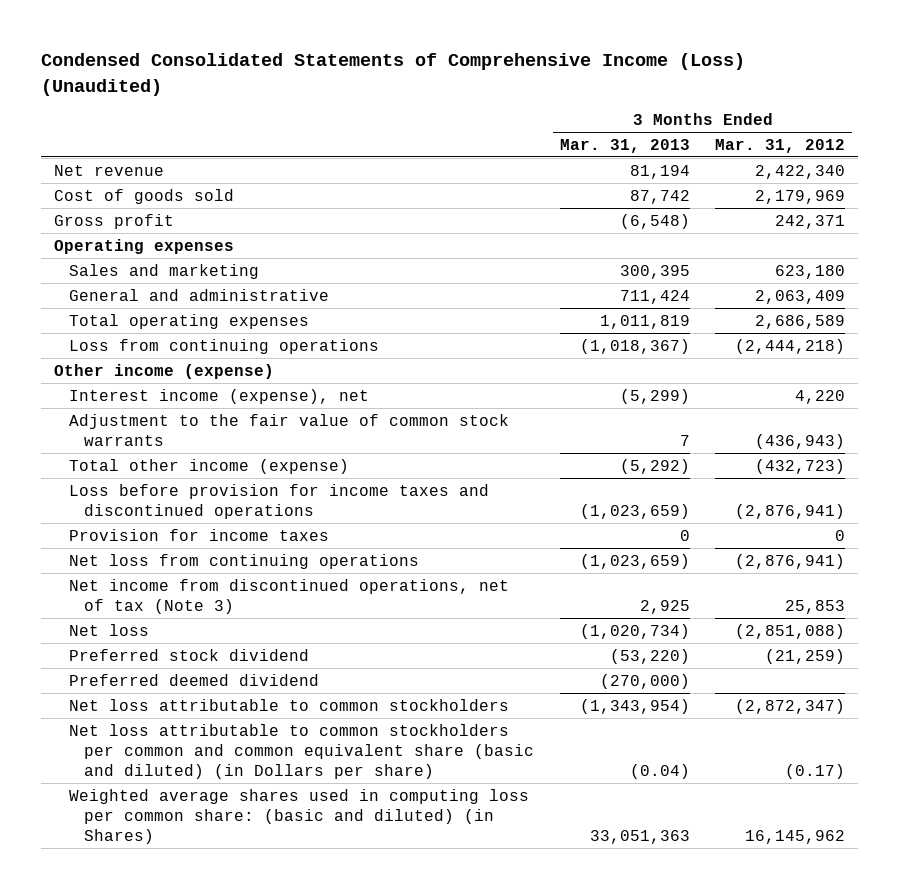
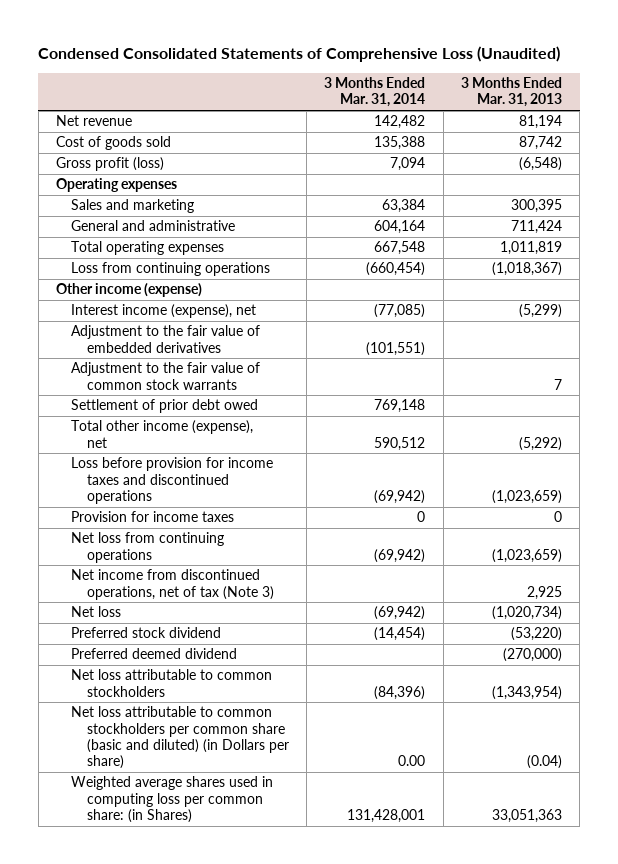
[41,53,746,96] Condensed Consolidated Statements of Comprehensive Income (Loss) (Unaudited) -> [38,46,561,63] Condensed Consolidated Statements of Comprehensive Loss (Unaudited)
[715,138,846,153] Mar. 31, 2012 -> none
none -> [324,77,426,108] 3 Months Ended Mar. 31, 2014
[53,213,174,229] Gross profit -> [56,157,165,172] Gross profit (loss)
none -> [71,325,261,353] Adjustment to the fair value of embedded derivatives
none -> [71,399,259,414] Settlement of prior debt owed
[69,458,350,474] Total other income (expense) -> [71,420,254,448] Total other income (expense), net
[69,723,535,780] Net loss attributable to common stockholders per common and common equivalent share (basic and diluted) (in Dollars per share) -> [71,706,289,770] Net loss attributable to common stockholders per common share (basic and diluted) (in Dollars per share)
[69,788,530,845] Weighted average shares used in computing loss per common share: (basic and diluted) (in Shares) -> [71,776,274,824] Weighted average shares used in computing loss per common share: (in Shares)

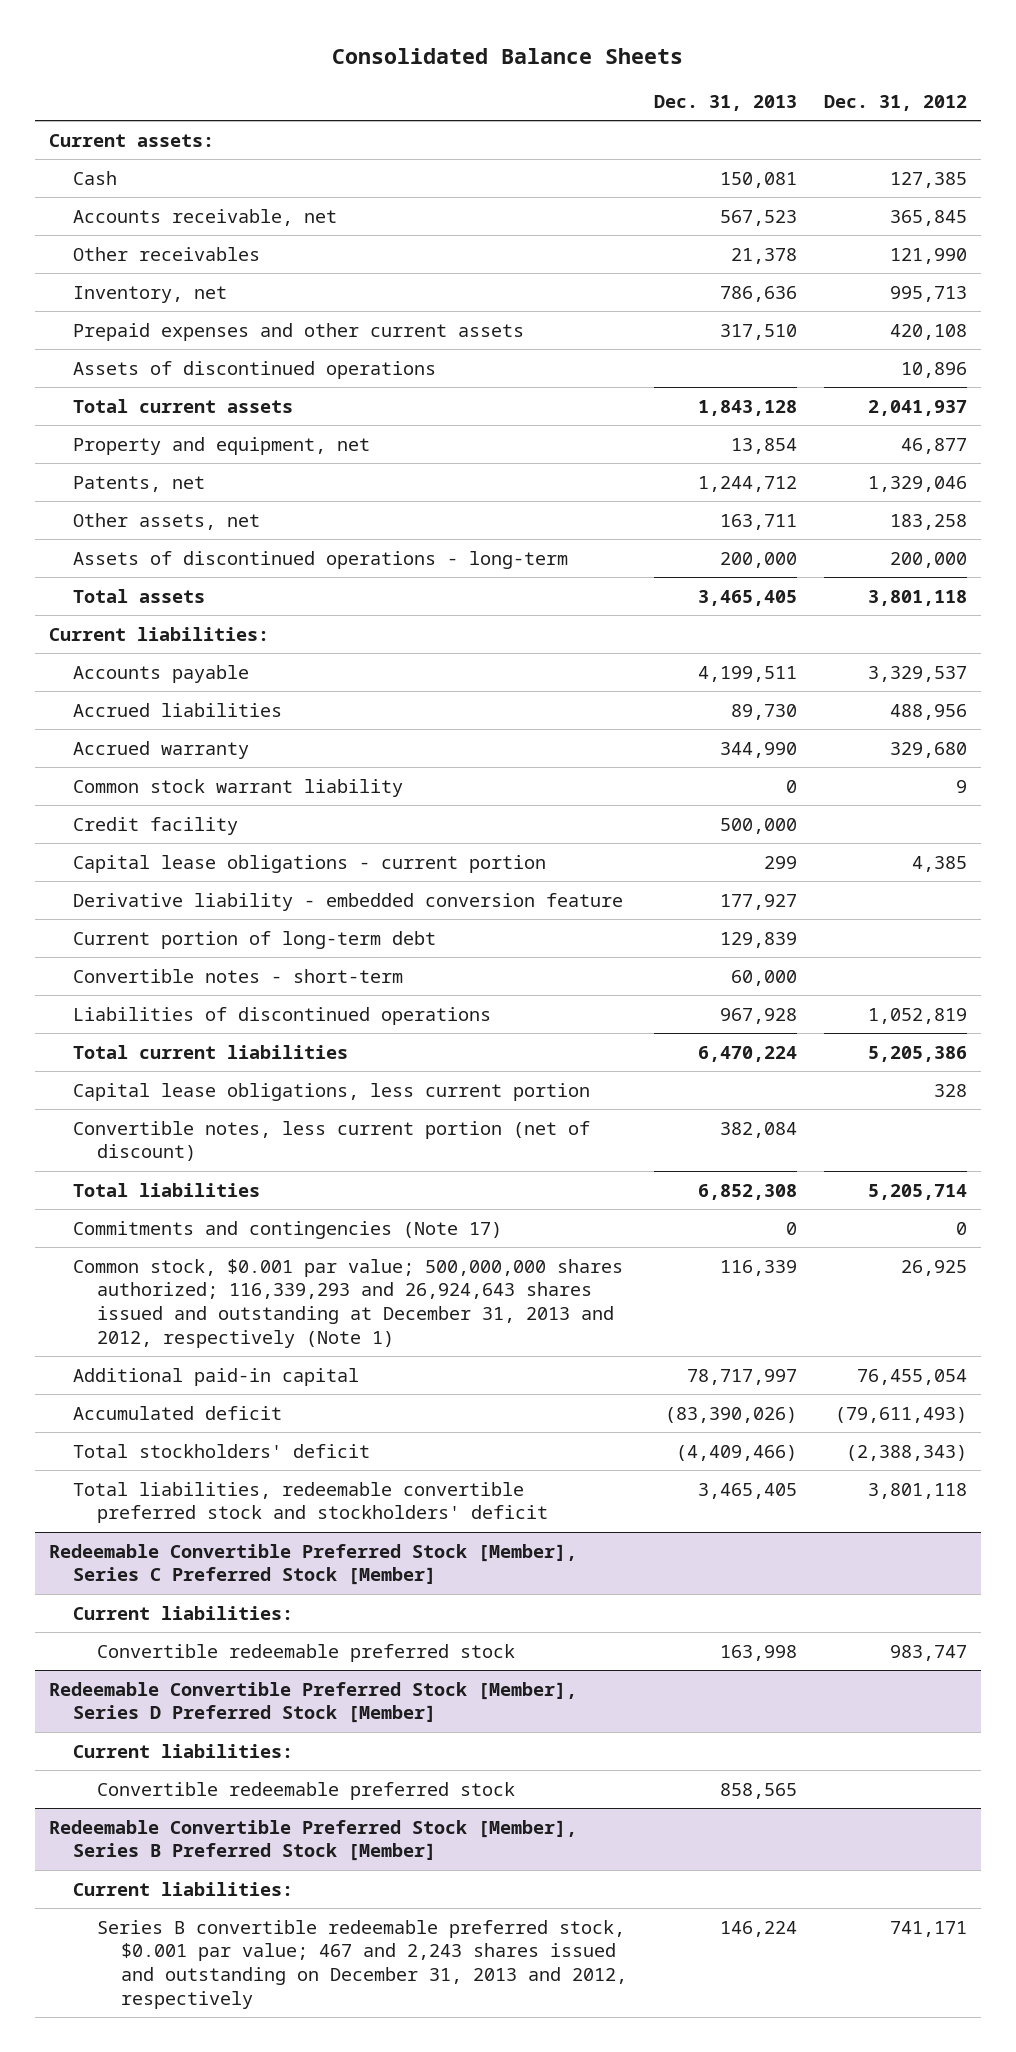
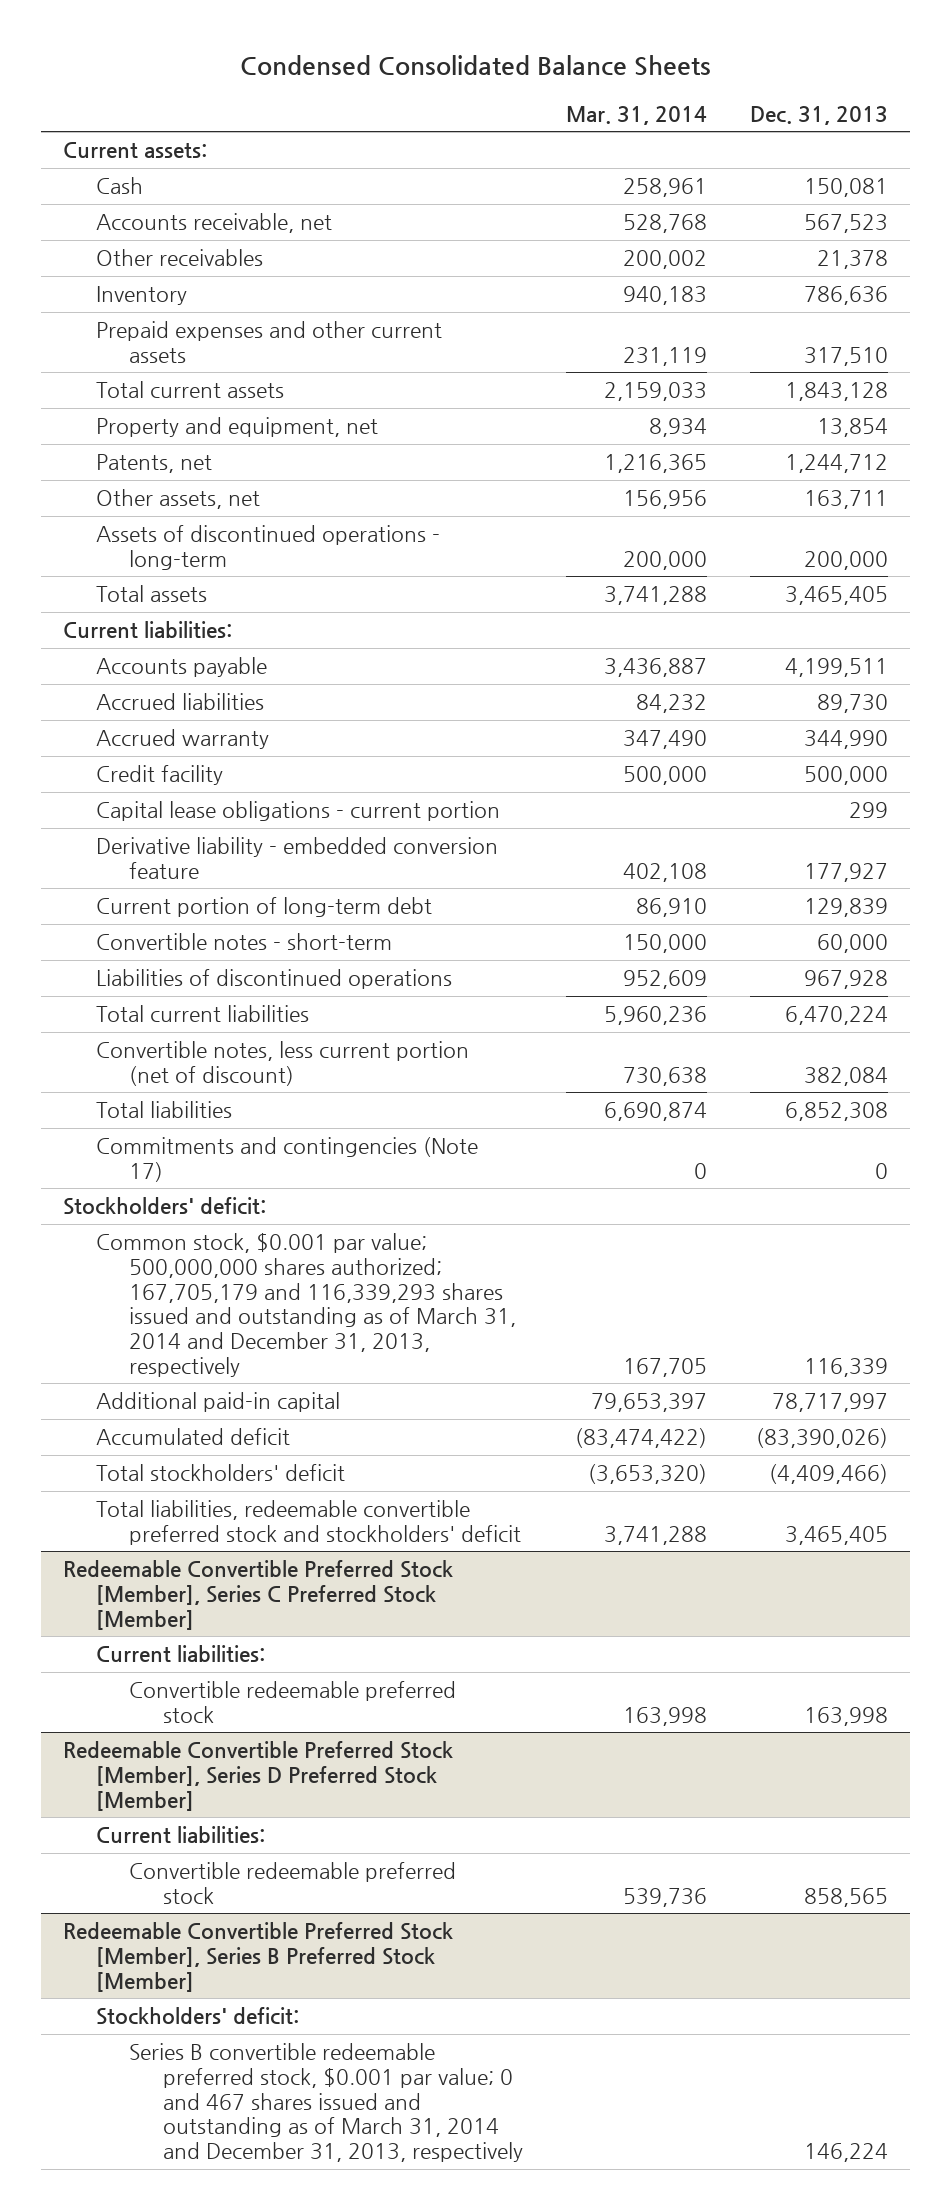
[331,47,683,64] Consolidated Balance Sheets -> [239,55,711,77] Condensed Consolidated Balance Sheets
[824,95,968,112] Dec. 31, 2012 -> none
none -> [565,105,707,125] Mar. 31, 2014
[72,285,227,303] Inventory, net -> [96,286,188,306] Inventory
[72,360,436,379] Assets of discontinued operations -> none
[72,778,403,797] Common stock warrant liability -> none
[72,1082,590,1101] Capital lease obligations, less current portion -> none
none -> [63,1197,267,1216] Stockholders' deficit:
[72,1258,623,1348] Common stock, $0.001 par value; 500,000,000 shares authorized; 116,339,293 and 26,924,643 shares issued and outstanding at December 31, 2013 and 2012, respectively (Note 1) -> [96,1233,517,1377] Common stock, $0.001 par value; 500,000,000 shares authorized; 167,705,179 and 116,339,293 shares issued and outstanding as of March 31, 2014 and December 31, 2013, respectively
[72,1881,293,1896] Current liabilities: -> none
none -> [96,2007,300,2026] Stockholders' deficit:
[96,1919,627,2009] Series B convertible redeemable preferred stock, $0.001 par value; 467 and 2,243 shares issued and outstanding on December 31, 2013 and 2012, respectively -> [129,2043,523,2163] Series B convertible redeemable preferred stock, $0.001 par value; 0 and 467 shares issued and outstanding as of March 31, 2014 and December 31, 2013, respectively

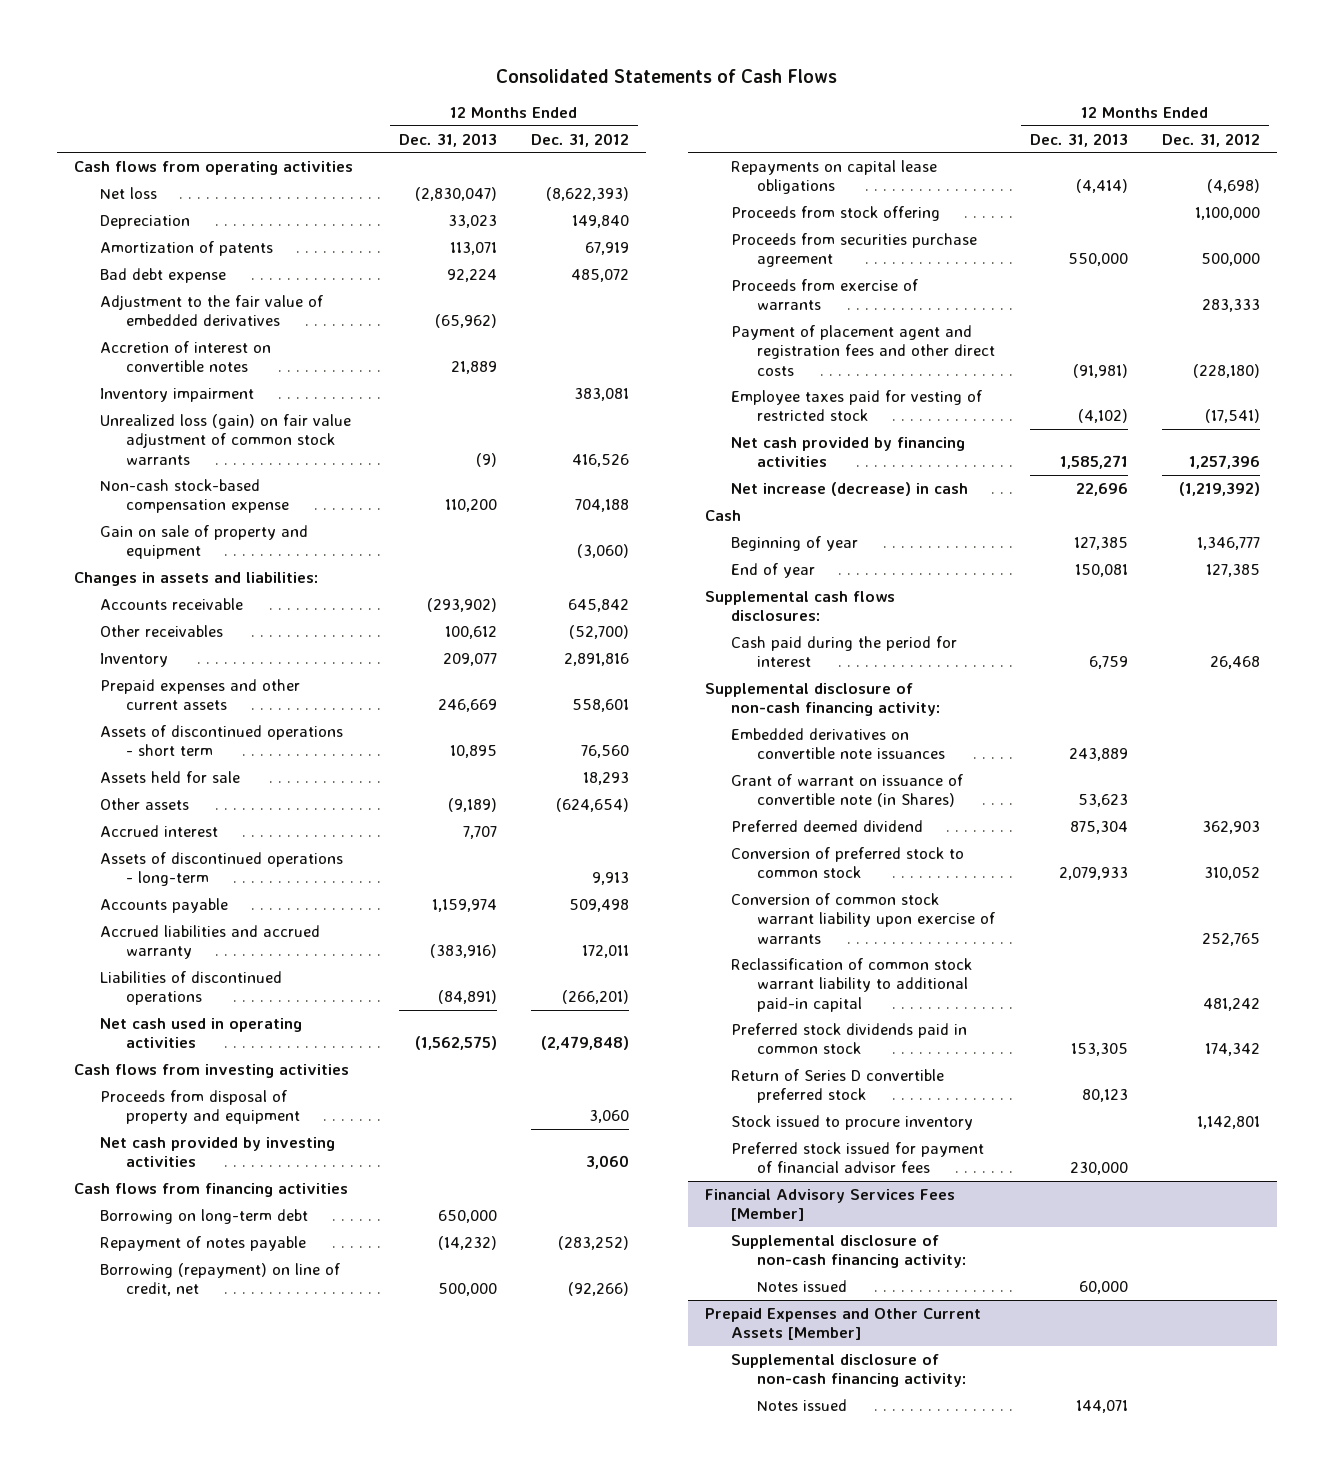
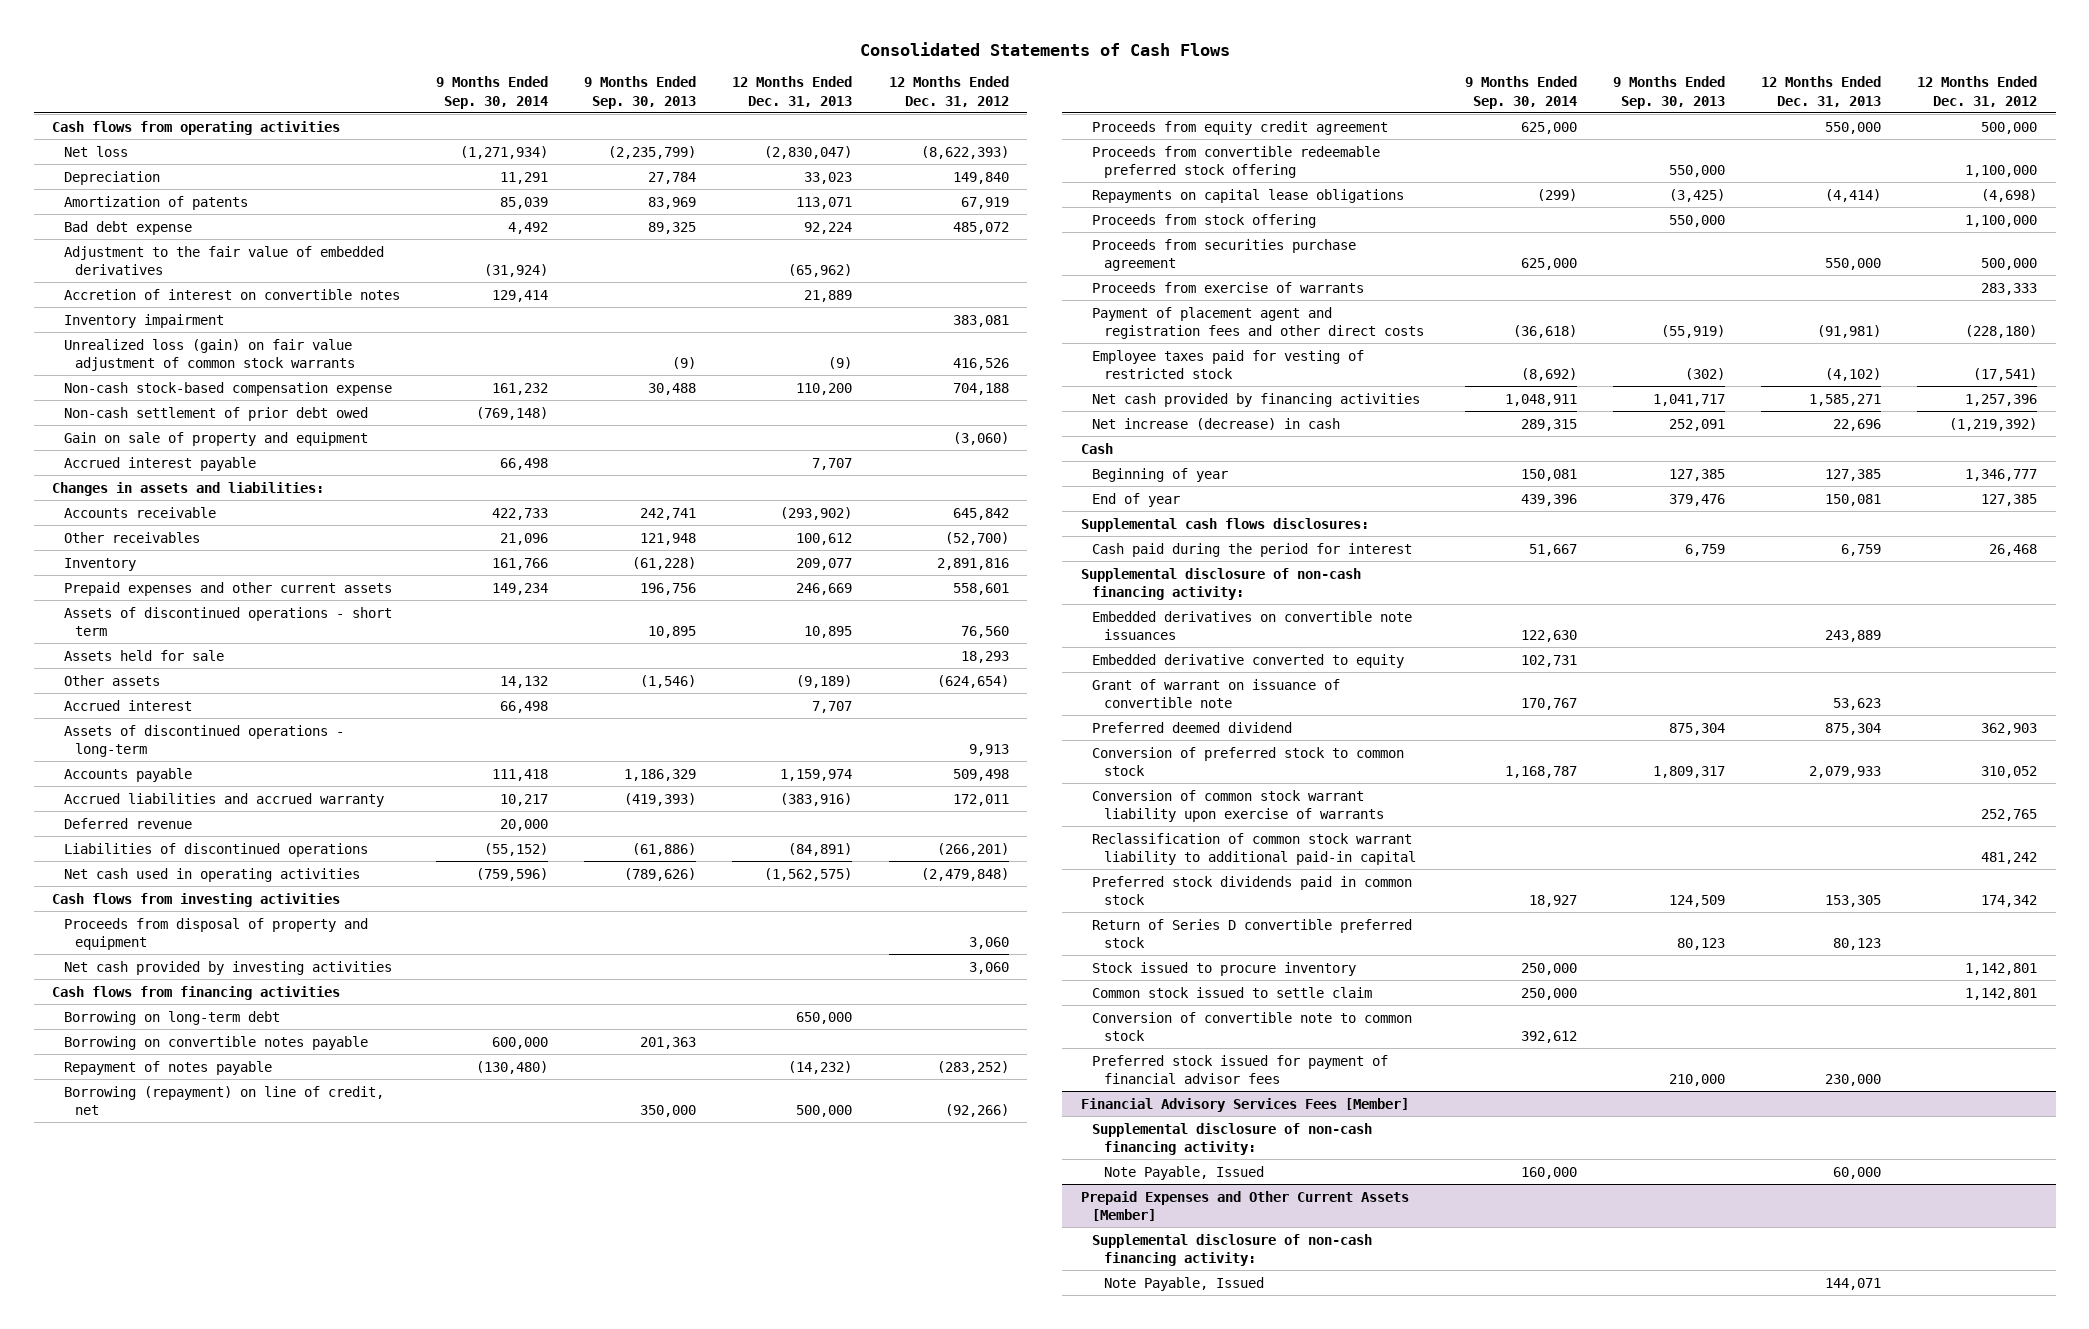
none -> [435,76,548,109] 9 Months Ended Sep. 30, 2014
none -> [584,76,697,109] 9 Months Ended Sep. 30, 2013
none -> [63,406,368,421] Non-cash settlement of prior debt owed
none -> [63,456,256,471] Accrued interest payable
none -> [63,817,192,829] Deferred revenue
none -> [63,1035,368,1050] Borrowing on convertible notes payable
none -> [1092,120,1389,135] Proceeds from equity credit agreement
none -> [1092,145,1381,178] Proceeds from convertible redeemable preferred stock offering
none -> [1092,653,1405,668] Embedded derivative converted to equity
[731,773,964,808] Grant of warrant on issuance of convertible note (in Shares) -> [1092,678,1341,708] Grant of warrant on issuance of convertible note
none -> [1092,986,1373,998] Common stock issued to settle claim
none -> [1092,1011,1413,1041] Conversion of convertible note to common stock
[757,1279,848,1292] Notes issued -> [1104,1165,1265,1180] Note Payable, Issued
[757,1398,848,1411] Notes issued -> [1104,1276,1265,1291] Note Payable, Issued

